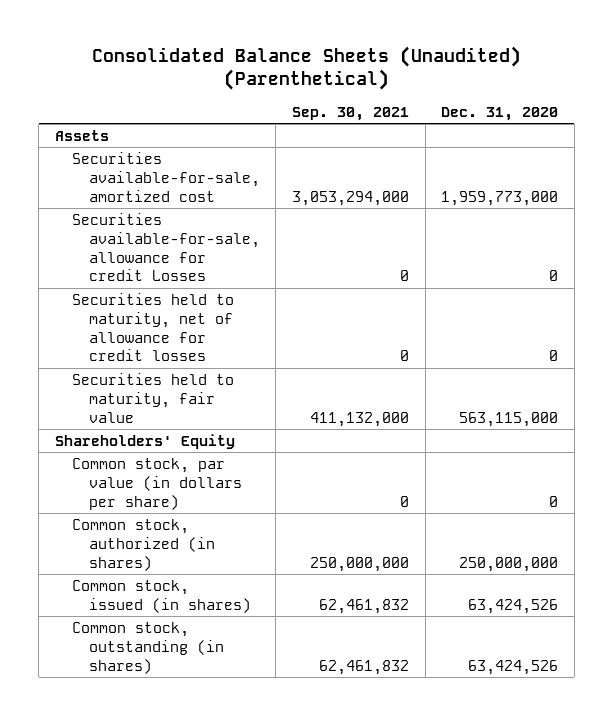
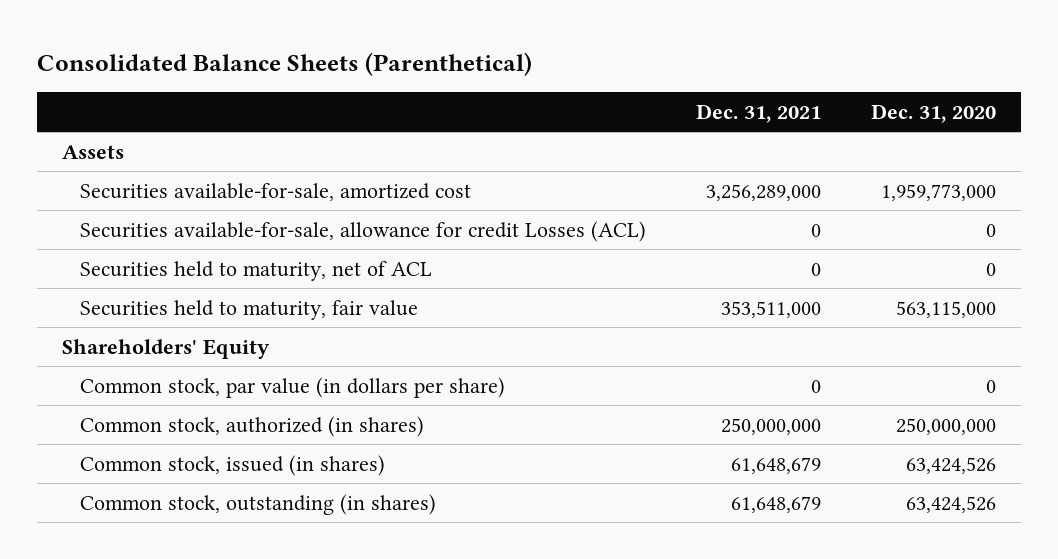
[91,46,521,91] Consolidated Balance Sheets (Unaudited) (Parenthetical) -> [36,51,532,76] Consolidated Balance Sheets (Parenthetical)
[291,107,409,122] Sep. 30, 2021 -> none
none -> [696,103,822,123] Dec. 31, 2021
[71,212,260,282] Securities available-for-sale, allowance for credit Losses -> [80,220,647,242] Securities available-for-sale, allowance for credit Losses (ACL)
[71,292,234,362] Securities held to maturity, net of allowance for credit losses -> [80,260,433,281] Securities held to maturity, net of ACL

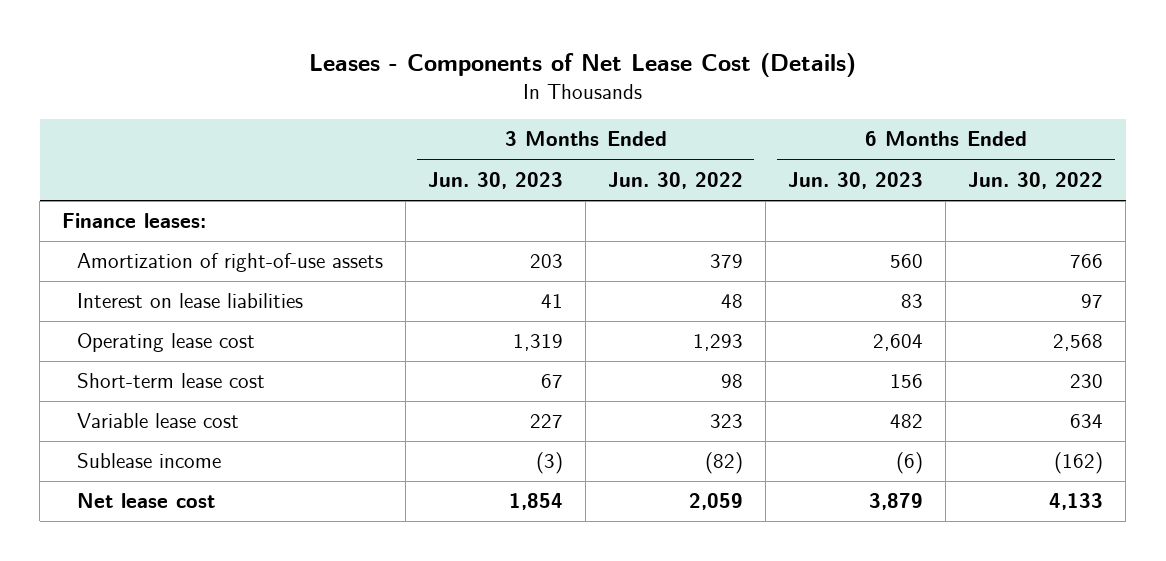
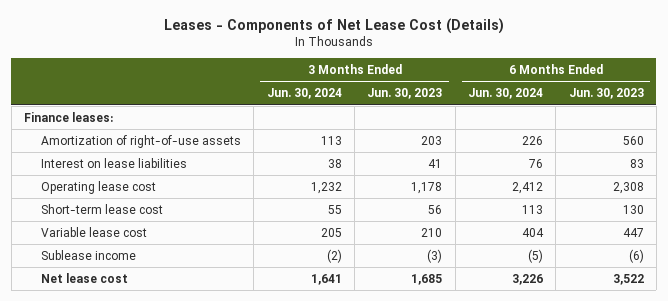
[608,171,744,189] Jun. 30, 2022 -> none
[968,171,1104,189] Jun. 30, 2022 -> none
none -> [266,88,342,100] Jun. 30, 2024
none -> [468,88,544,100] Jun. 30, 2024
[513,334,564,352] 1,319 -> [411,181,443,194] 1,178
[873,334,924,352] 2,604 -> [612,181,644,194] 2,308
[541,374,564,389] 67 -> [428,204,443,214] 56
[890,374,924,389] 156 -> [622,204,644,214] 130
[530,414,564,429] 227 -> [421,227,443,237] 210
[890,414,924,429] 482 -> [622,227,644,237] 447
[509,493,564,511] 1,854 -> [411,273,443,285] 1,685
[869,493,924,511] 3,879 -> [612,273,644,285] 3,522

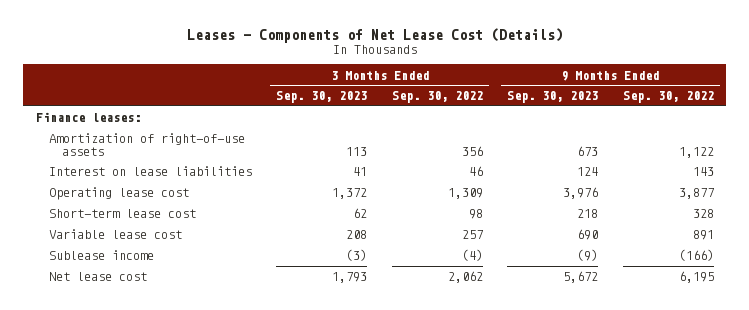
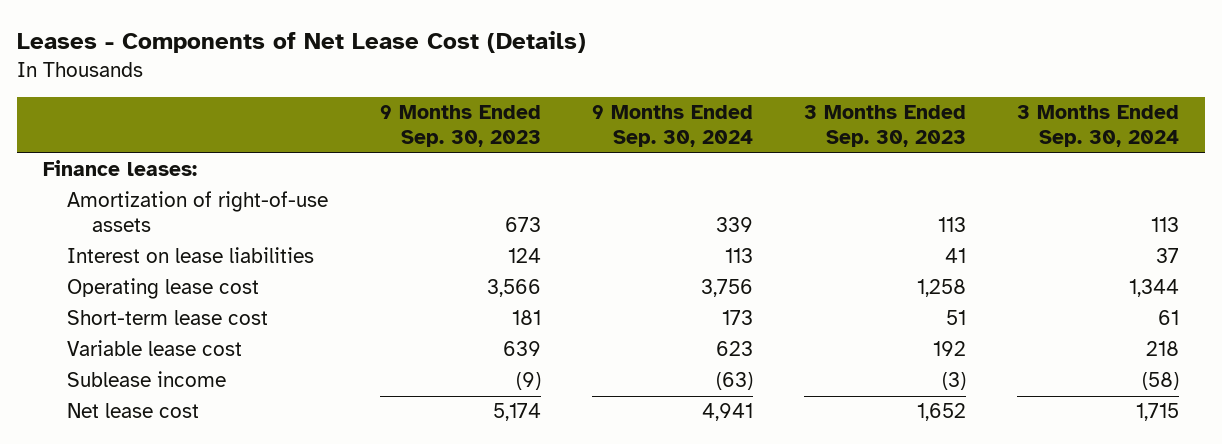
[391,91,483,104] Sep. 30, 2022 -> none
[622,91,714,104] Sep. 30, 2022 -> none
none -> [591,105,753,148] 9 Months Ended Sep. 30, 2024
none -> [1017,105,1180,148] 3 Months Ended Sep. 30, 2024
[332,188,368,200] 1,372 -> [916,279,966,298] 1,258
[563,187,599,200] 3,976 -> [486,279,541,298] 3,566
[353,208,368,219] 62 -> [945,310,966,326] 51
[577,209,599,219] 218 -> [511,310,541,326] 181
[346,230,368,240] 208 -> [932,341,966,357] 192
[577,229,599,241] 690 -> [502,341,541,357] 639
[332,272,368,284] 1,793 -> [916,403,966,422] 1,652
[563,271,599,284] 5,672 -> [492,403,541,422] 5,174

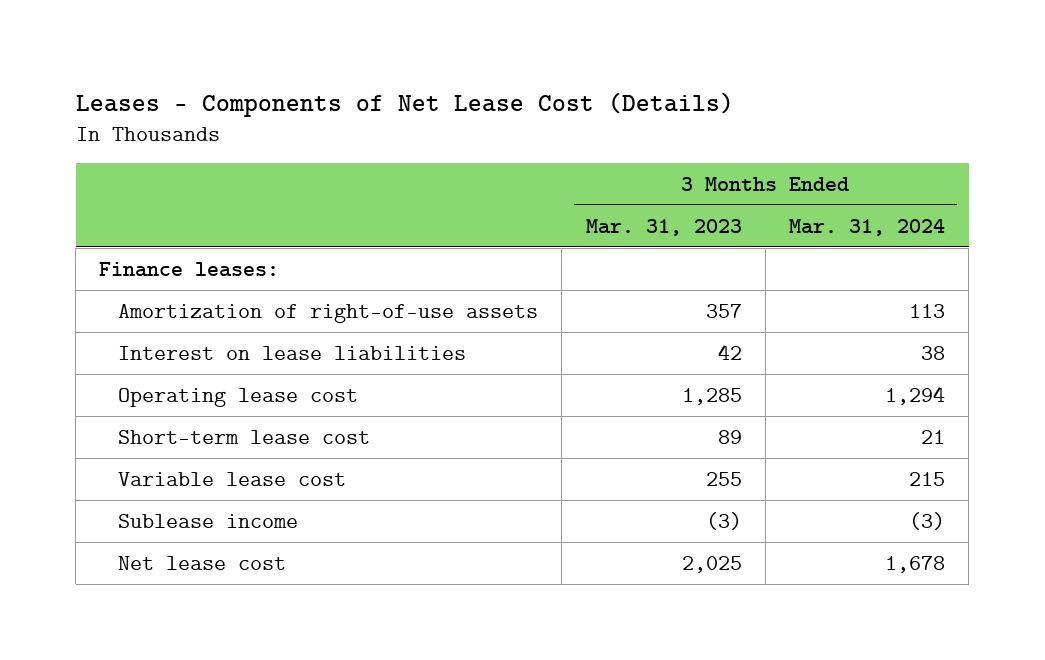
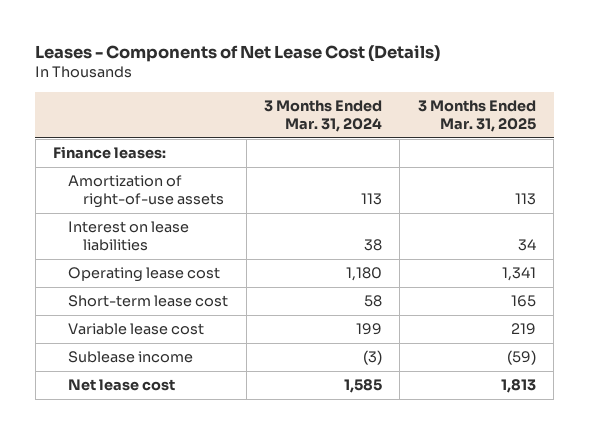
[585,218,742,236] Mar. 31, 2023 -> none
none -> [417,99,536,132] 3 Months Ended Mar. 31, 2025
[885,385,946,405] 1,294 -> [345,267,382,282] 1,180
[921,429,946,444] 21 -> [363,295,382,308] 58
[909,471,946,486] 215 -> [355,323,382,336] 199
[885,555,946,573] 1,678 -> [343,379,382,394] 1,585

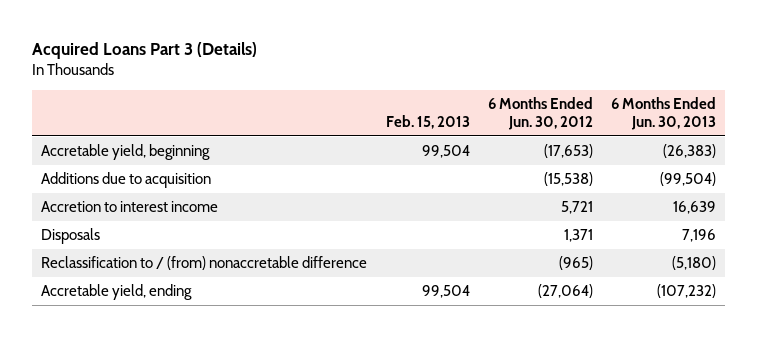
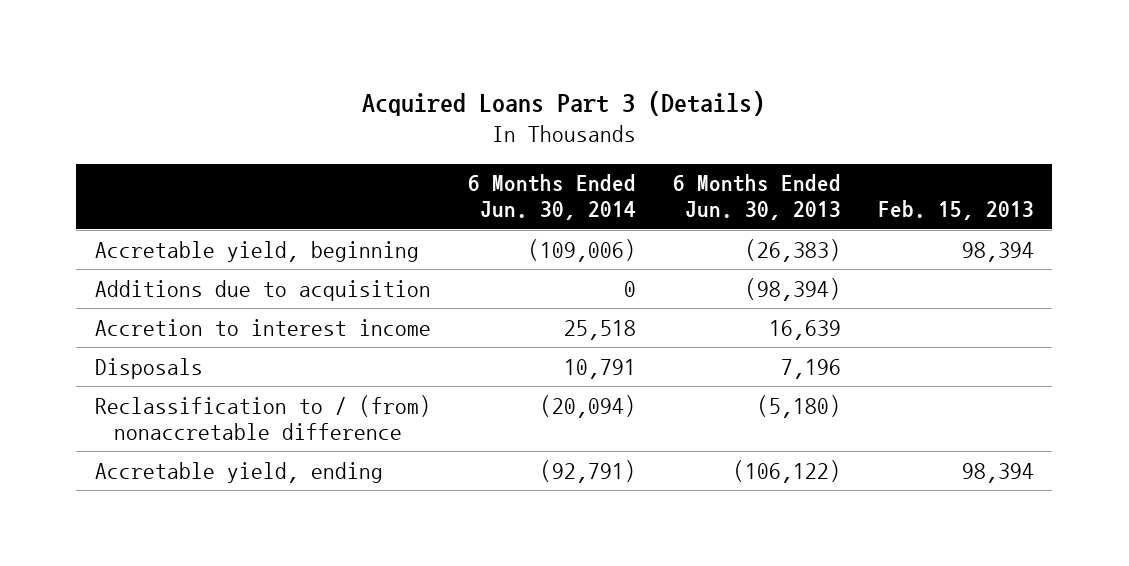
[487,96,593,130] 6 Months Ended Jun. 30, 2012 -> none
none -> [467,174,636,221] 6 Months Ended Jun. 30, 2014
[421,144,470,158] 99,504 -> [961,241,1034,262] 98,394
[660,171,717,186] (99,504) -> [744,277,841,301] (98,394)
[421,284,470,298] 99,504 -> [961,462,1034,483] 98,394
[657,283,717,298] (107,232) -> [732,459,841,483] (106,122)

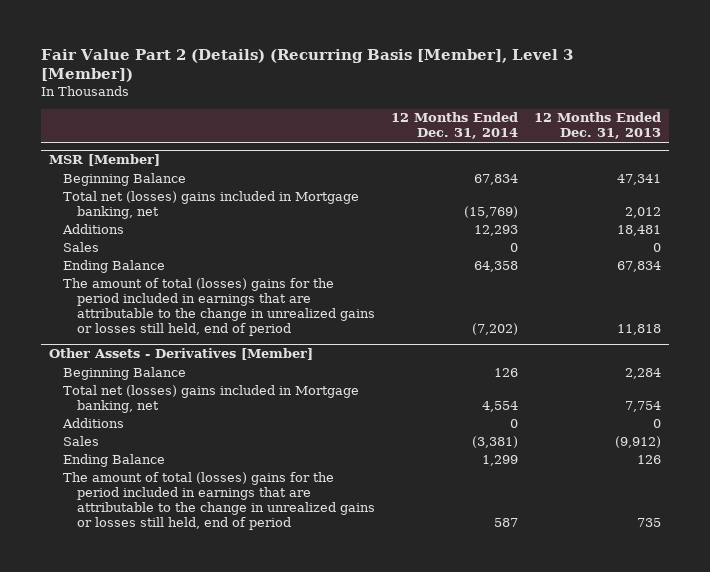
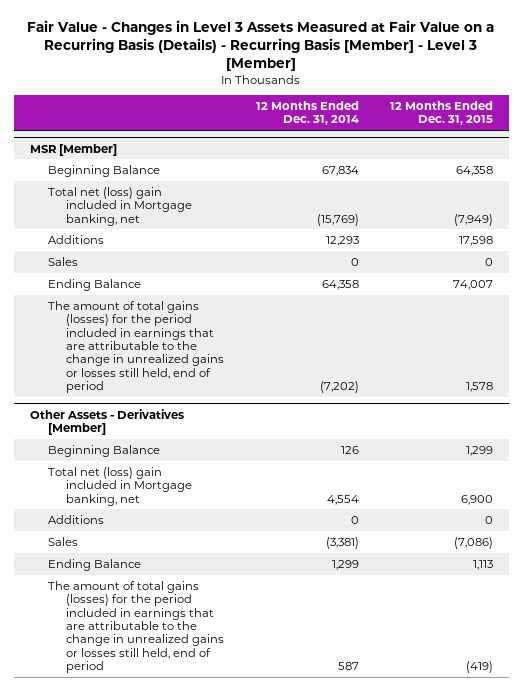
[40,48,573,83] Fair Value Part 2 (Details) (Recurring Basis [Member], Level 3 [Member]) -> [27,19,495,71] Fair Value - Changes in Level 3 Assets Measured at Fair Value on a Recurring Basis (Details) - Recurring Basis [Member] - Level 3 [Member]
[534,112,662,140] 12 Months Ended Dec. 31, 2013 -> none
none -> [390,101,494,126] 12 Months Ended Dec. 31, 2015
[62,190,359,219] Total net (losses) gains included in Mortgage banking, net -> [47,186,193,226] Total net (loss) gain included in Mortgage banking, net
[62,277,375,336] The amount of total (losses) gains for the period included in earnings that are attributable to the change in unrealized gains or losses still held, end of period -> [47,300,225,394] The amount of total gains (losses) for the period included in earnings that are attributable to the change in unrealized gains or losses still held, end of period
[62,384,359,413] Total net (losses) gains included in Mortgage banking, net -> [47,466,193,506] Total net (loss) gain included in Mortgage banking, net
[62,471,375,530] The amount of total (losses) gains for the period included in earnings that are attributable to the change in unrealized gains or losses still held, end of period -> [47,580,225,674] The amount of total gains (losses) for the period included in earnings that are attributable to the change in unrealized gains or losses still held, end of period

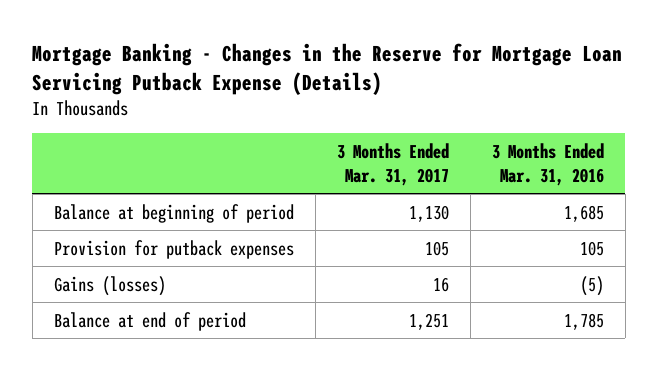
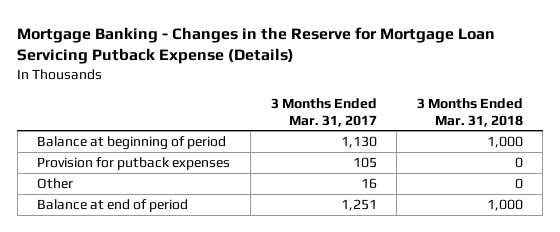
[491,142,604,186] 3 Months Ended Mar. 31, 2016 -> none
none -> [416,97,523,127] 3 Months Ended Mar. 31, 2018
[53,275,166,296] Gains (losses) -> none
none -> [37,177,74,189] Other

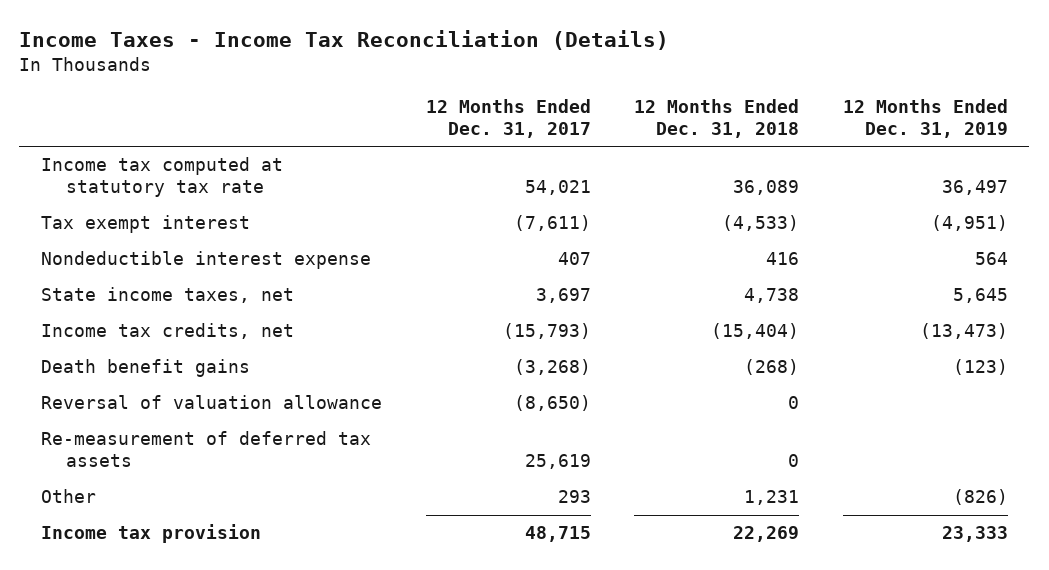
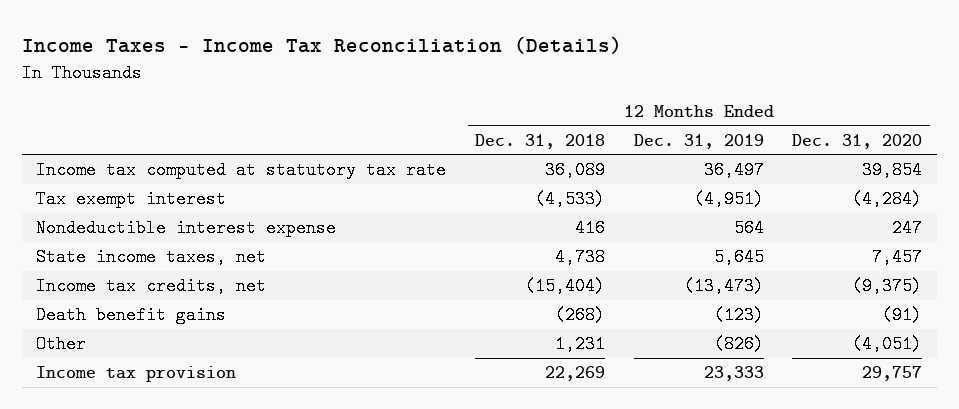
[425,98,591,138] 12 Months Ended Dec. 31, 2017 -> none
none -> [792,133,923,149] Dec. 31, 2020
[41,395,383,410] Reversal of valuation allowance -> none
[41,431,372,468] Re-measurement of deferred tax assets -> none

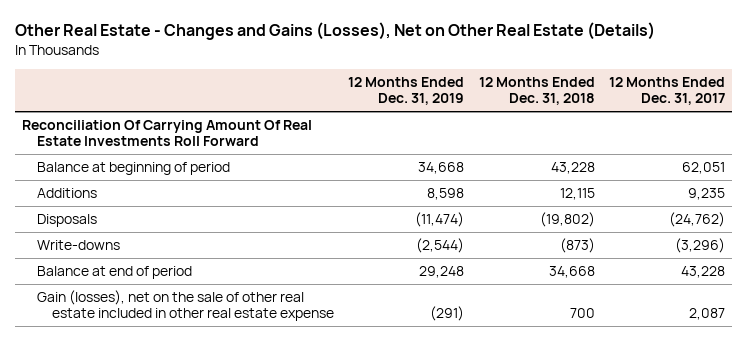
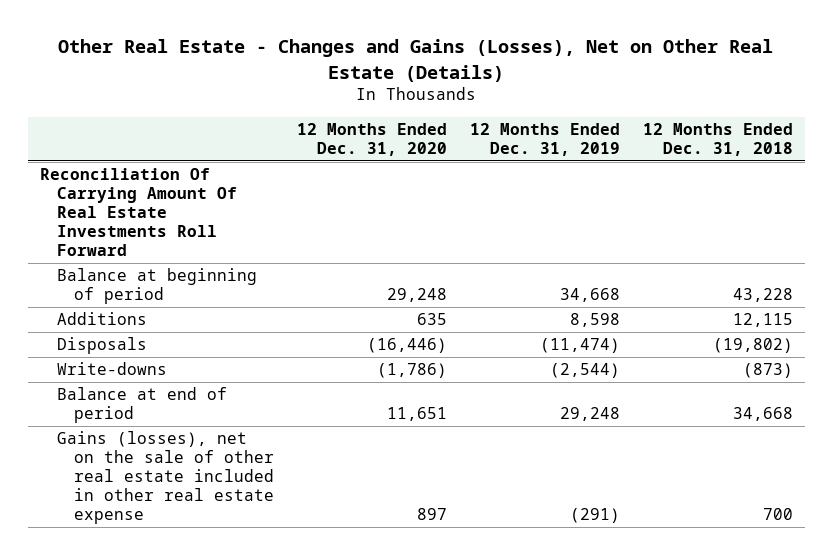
[608,76,725,106] 12 Months Ended Dec. 31, 2017 -> none
none -> [297,122,448,156] 12 Months Ended Dec. 31, 2020
[36,289,335,322] Gain (losses), net on the sale of other real estate included in other real estate expense -> [56,431,274,525] Gains (losses), net on the sale of other real estate included in other real estate expense

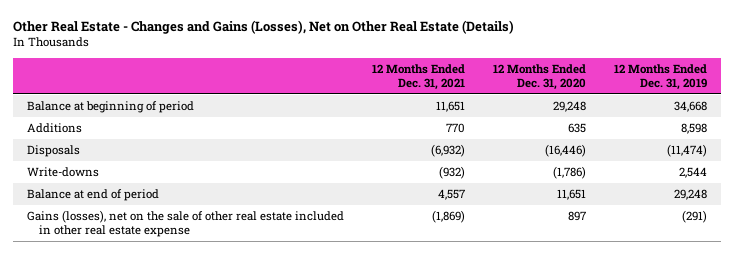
[643,122,794,156] 12 Months Ended Dec. 31, 2018 -> none
none -> [372,63,466,90] 12 Months Ended Dec. 31, 2021
[39,168,237,257] Reconciliation Of Carrying Amount Of Real Estate Investments Roll Forward -> none
[550,363,621,379] (2,544) -> [679,167,708,179] 2,544

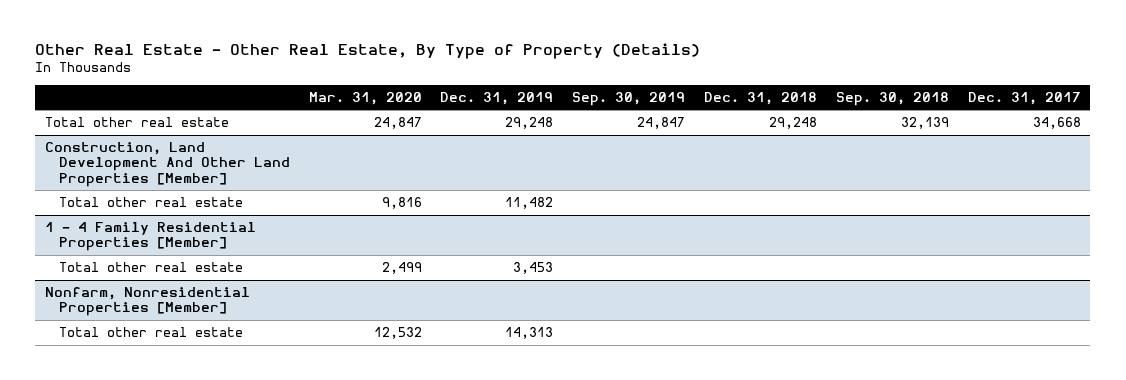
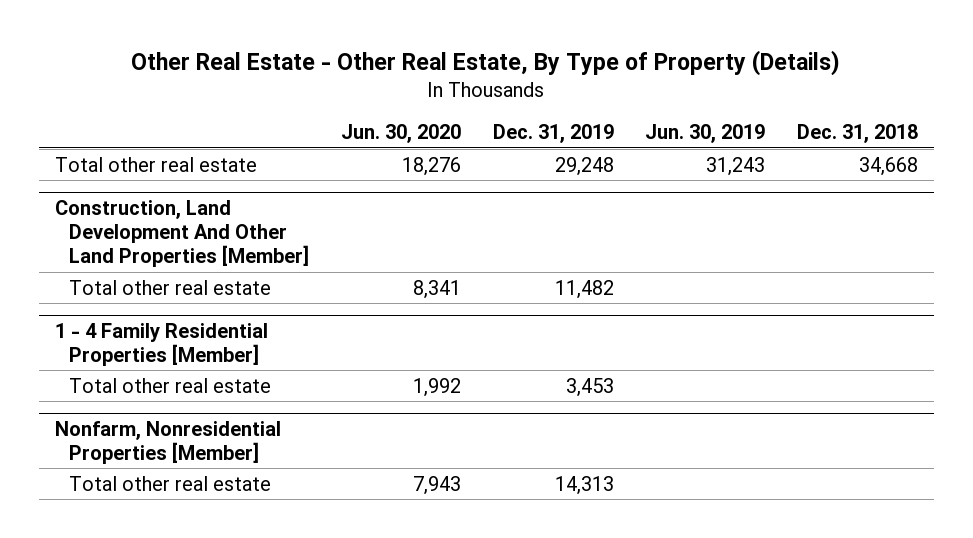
[308,92,422,106] Mar. 31, 2020 -> none
[572,92,686,107] Sep. 30, 2019 -> none
[836,92,950,107] Sep. 30, 2018 -> none
[968,92,1082,106] Dec. 31, 2017 -> none
none -> [340,124,461,144] Jun. 30, 2020
none -> [645,124,766,144] Jun. 30, 2019
[769,117,818,130] 29,248 -> [859,156,919,176] 34,668

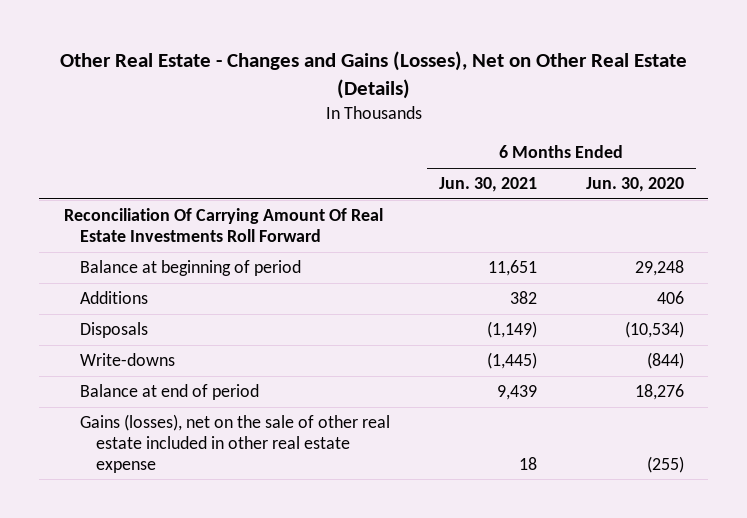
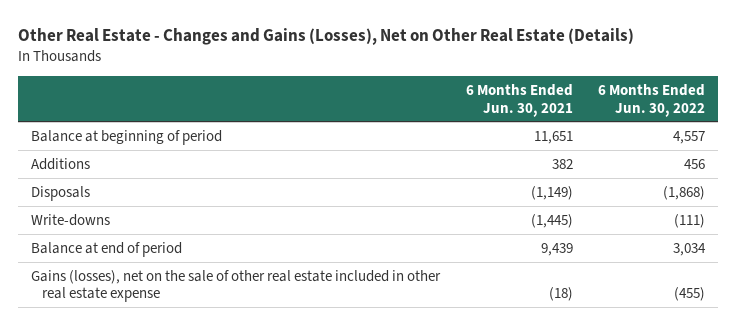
[585,177,684,193] Jun. 30, 2020 -> none
none -> [598,83,706,117] 6 Months Ended Jun. 30, 2022
[63,208,383,243] Reconciliation Of Carrying Amount Of Real Estate Investments Roll Forward -> none
[518,456,537,470] 18 -> [548,287,573,302] (18)

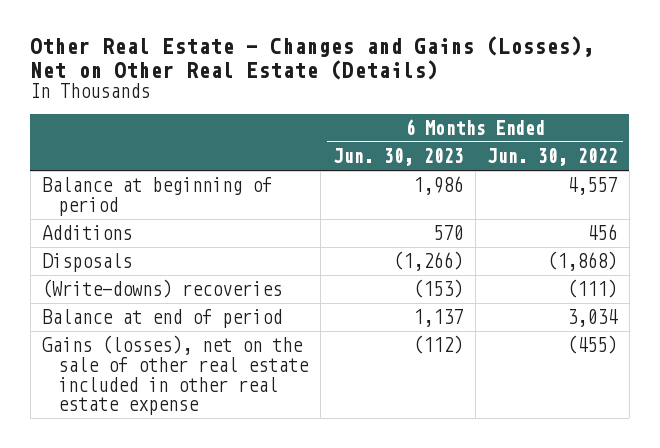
[465,83,573,117] 6 Months Ended Jun. 30, 2021 -> none
none -> [332,148,463,167] Jun. 30, 2023
[30,213,110,226] Write-downs -> [42,279,283,299] (Write-downs) recoveries

